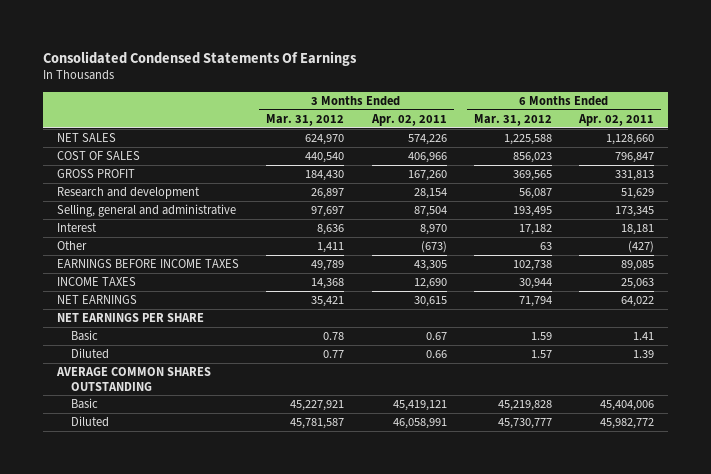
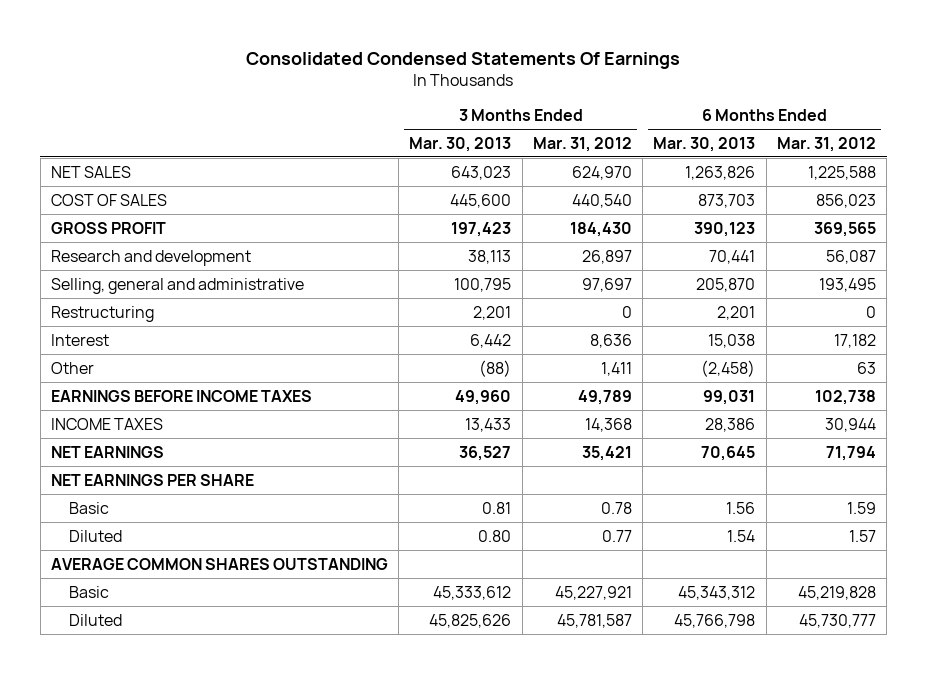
[370,113,447,126] Apr. 02, 2011 -> none
[578,113,655,126] Apr. 02, 2011 -> none
none -> [409,136,512,152] Mar. 30, 2013
none -> [653,136,756,152] Mar. 30, 2013
none -> [50,305,154,322] Restructuring

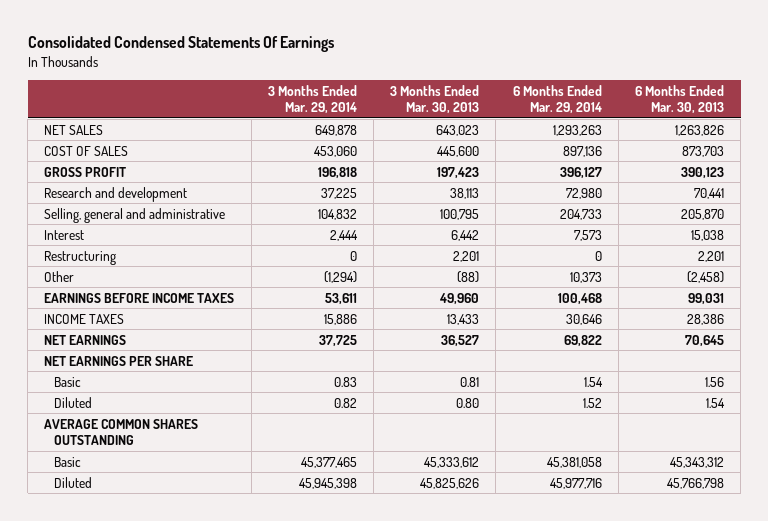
[532,136,632,152] Mar. 31, 2012 -> none
[776,136,876,152] Mar. 31, 2012 -> none
none -> [267,84,357,114] 3 Months Ended Mar. 29, 2014
none -> [512,84,602,114] 6 Months Ended Mar. 29, 2014
[50,305,154,322] Restructuring -> [44,250,117,265] Restructuring

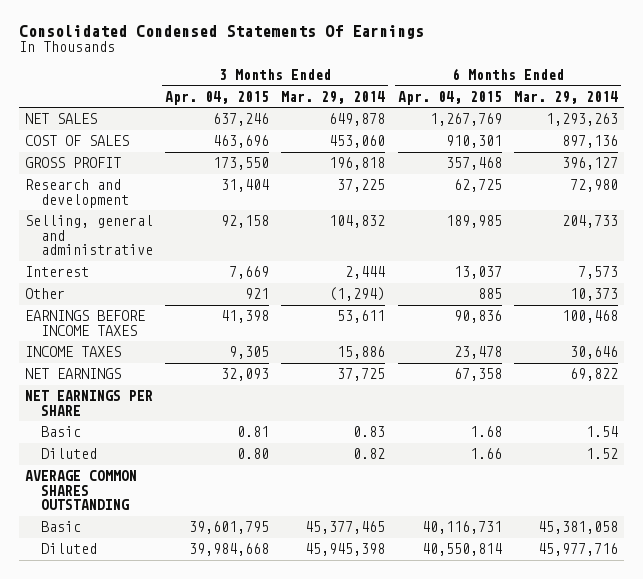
[390,84,480,114] 3 Months Ended Mar. 30, 2013 -> none
[635,84,725,114] 6 Months Ended Mar. 30, 2013 -> none
none -> [165,90,270,105] Apr. 04, 2015
none -> [397,90,502,105] Apr. 04, 2015
[44,250,117,265] Restructuring -> none

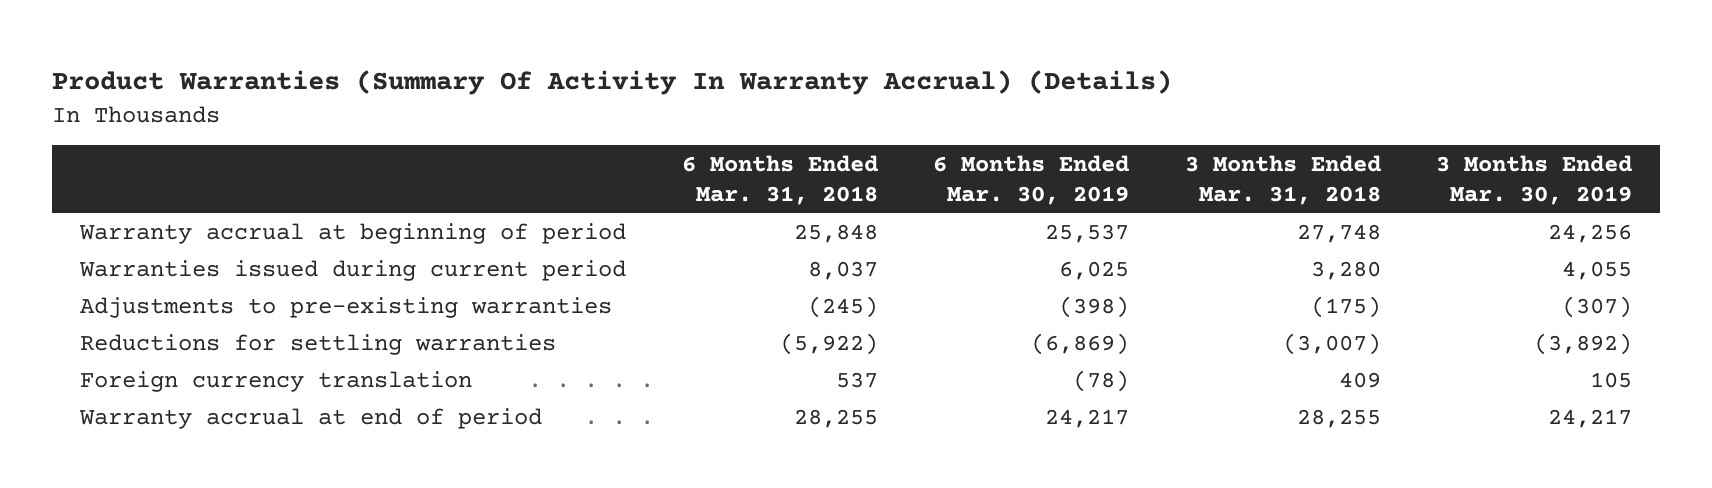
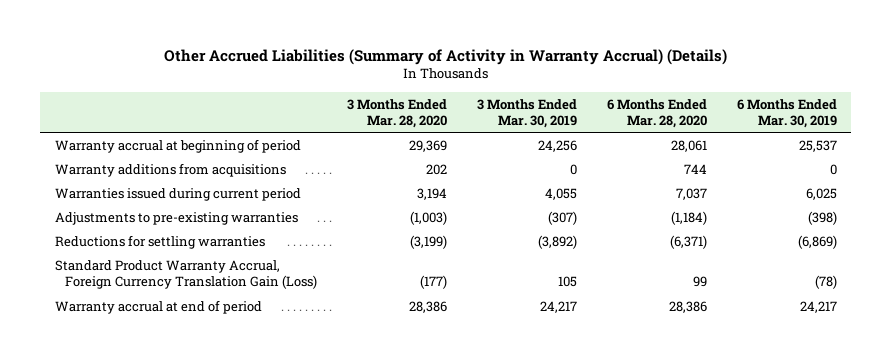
[52,70,1173,96] Product Warranties (Summary Of Activity In Warranty Accrual) (Details) -> [163,48,727,65] Other Accrued Liabilities (Summary of Activity in Warranty Accrual) (Details)
[681,154,878,206] 6 Months Ended Mar. 31, 2018 -> none
[1184,154,1381,206] 3 Months Ended Mar. 31, 2018 -> none
none -> [346,98,447,129] 3 Months Ended Mar. 28, 2020
none -> [606,98,707,129] 6 Months Ended Mar. 28, 2020
none -> [55,162,287,177] Warranty additions from acquisitions
[80,371,473,393] Foreign currency translation -> [55,259,317,290] Standard Product Warranty Accrual, Foreign Currency Translation Gain (Loss)

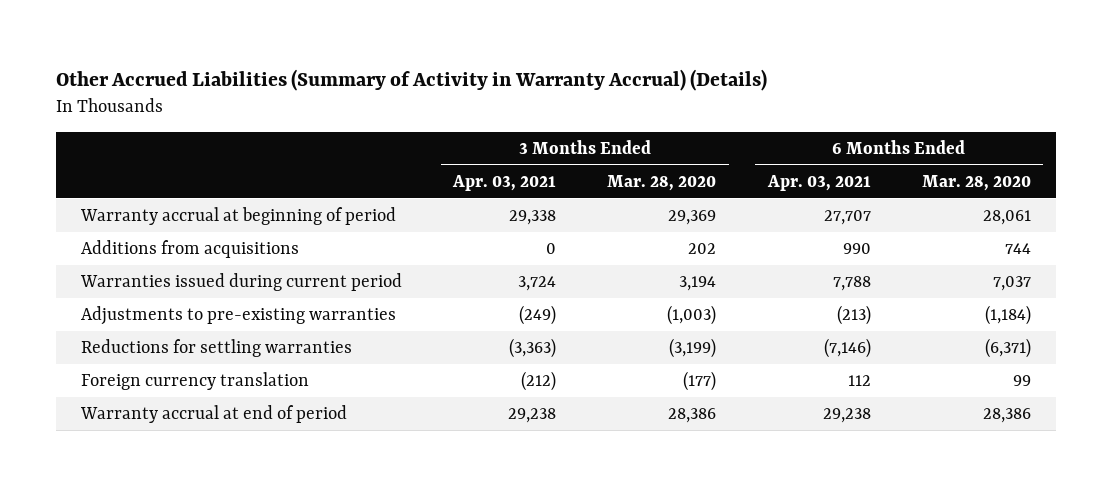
[476,98,577,129] 3 Months Ended Mar. 30, 2019 -> none
[736,98,837,129] 6 Months Ended Mar. 30, 2019 -> none
none -> [452,174,557,191] Apr. 03, 2021
none -> [766,174,871,191] Apr. 03, 2021
[55,162,287,177] Warranty additions from acquisitions -> [81,240,300,259] Additions from acquisitions
[55,259,317,290] Standard Product Warranty Accrual, Foreign Currency Translation Gain (Loss) -> [81,372,310,391] Foreign currency translation

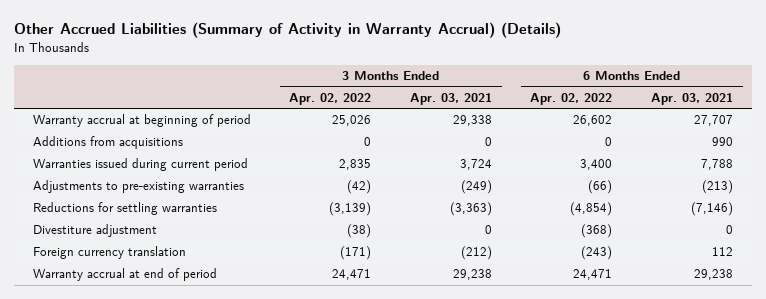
[607,174,717,191] Mar. 28, 2020 -> none
[921,174,1031,191] Mar. 28, 2020 -> none
none -> [289,92,372,105] Apr. 02, 2022
none -> [530,92,613,105] Apr. 02, 2022
none -> [32,224,157,238] Divestiture adjustment

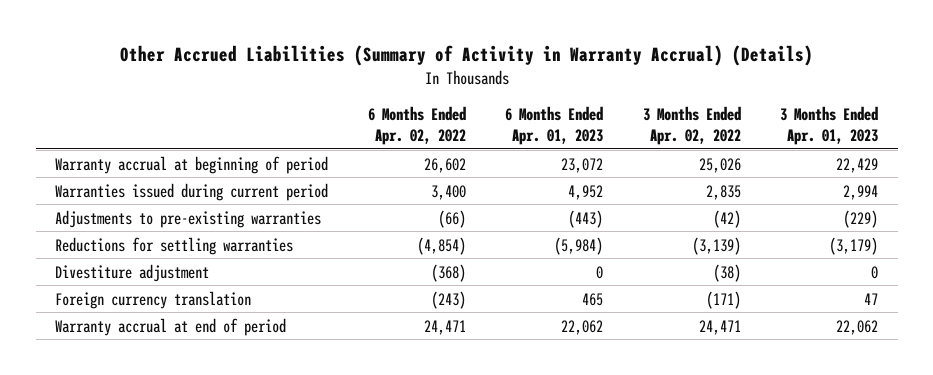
[409,92,492,105] Apr. 03, 2021 -> none
[650,92,733,105] Apr. 03, 2021 -> none
none -> [505,105,604,146] 6 Months Ended Apr. 01, 2023
none -> [779,105,878,146] 3 Months Ended Apr. 01, 2023
[32,136,183,150] Additions from acquisitions -> none

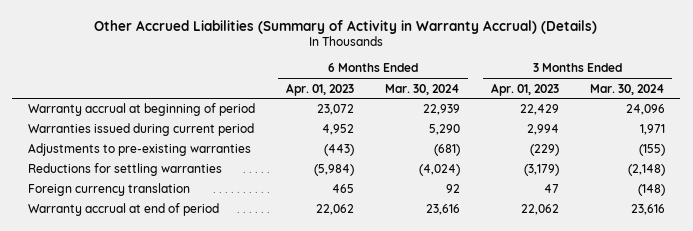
[367,105,466,146] 6 Months Ended Apr. 02, 2022 -> none
[642,105,741,146] 3 Months Ended Apr. 02, 2022 -> none
none -> [384,83,460,95] Mar. 30, 2024
none -> [589,83,665,95] Mar. 30, 2024
[55,263,210,282] Divestiture adjustment -> none

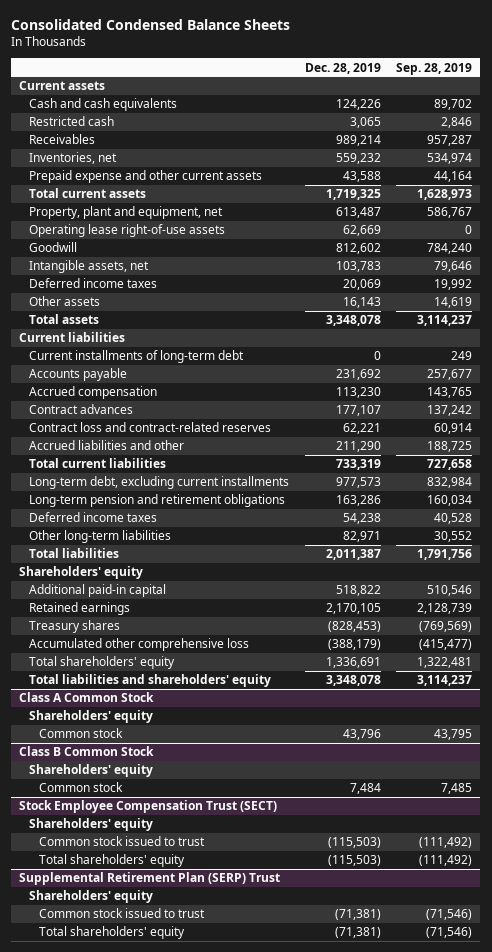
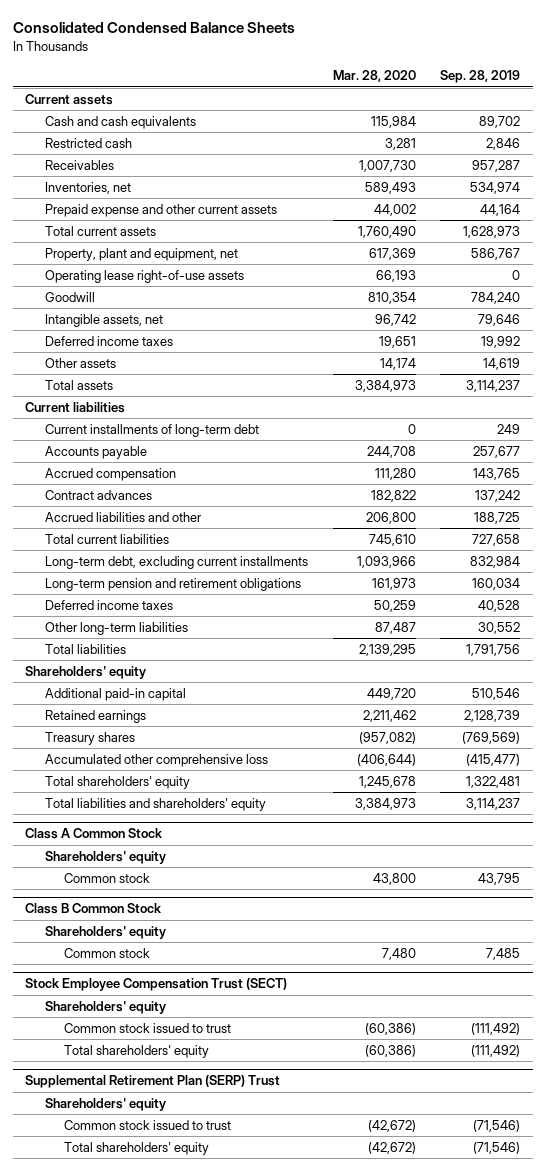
[304,62,381,74] Dec. 28, 2019 -> none
none -> [332,70,416,83] Mar. 28, 2020
[28,422,271,433] Contract loss and contract-related reserves -> none

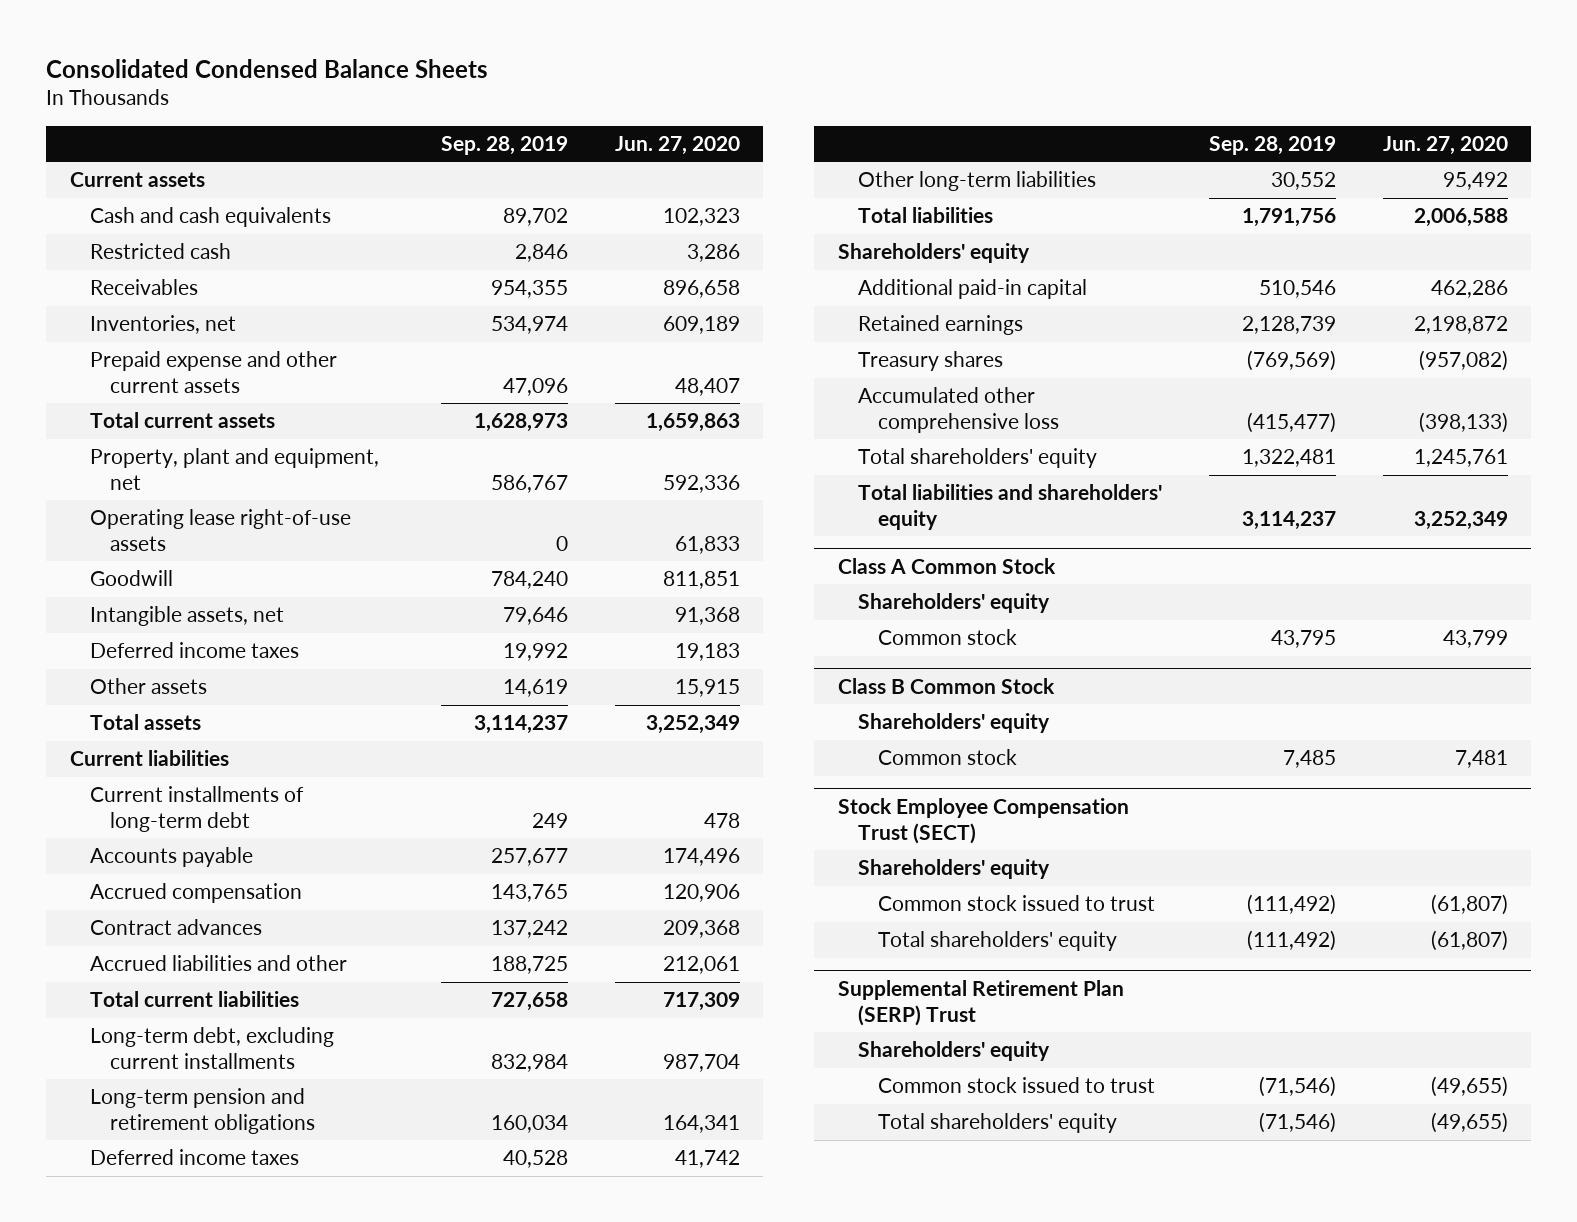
[332,70,416,83] Mar. 28, 2020 -> none
none -> [614,135,740,155] Jun. 27, 2020
[472,160,521,173] 957,287 -> [490,280,568,299] 954,355
[480,204,521,217] 44,164 -> [502,377,568,396] 47,096

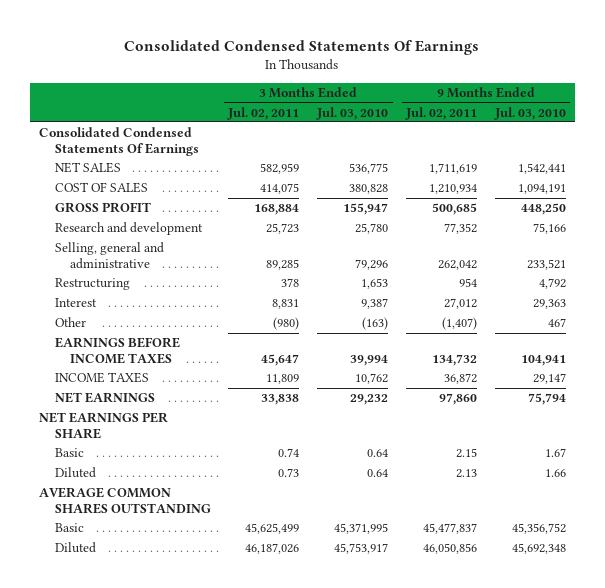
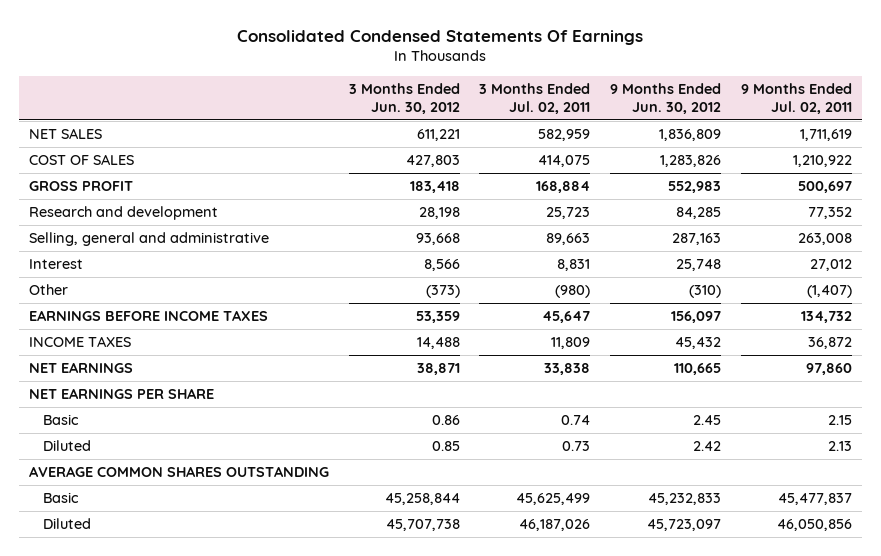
[316,106,389,120] Jul. 03, 2010 -> none
[493,106,566,120] Jul. 03, 2010 -> none
none -> [348,83,460,115] 3 Months Ended Jun. 30, 2012
none -> [610,83,722,115] 9 Months Ended Jun. 30, 2012
[39,127,199,156] Consolidated Condensed Statements Of Earnings -> none
[428,184,477,195] 1,210,934 -> [793,154,853,167] 1,210,922
[431,203,477,216] 500,685 -> [798,180,853,193] 500,697
[54,278,130,291] Restructuring -> none
[266,258,300,270] 89,285 -> [546,232,591,245] 89,663
[437,259,477,270] 262,042 -> [798,232,853,245] 263,008

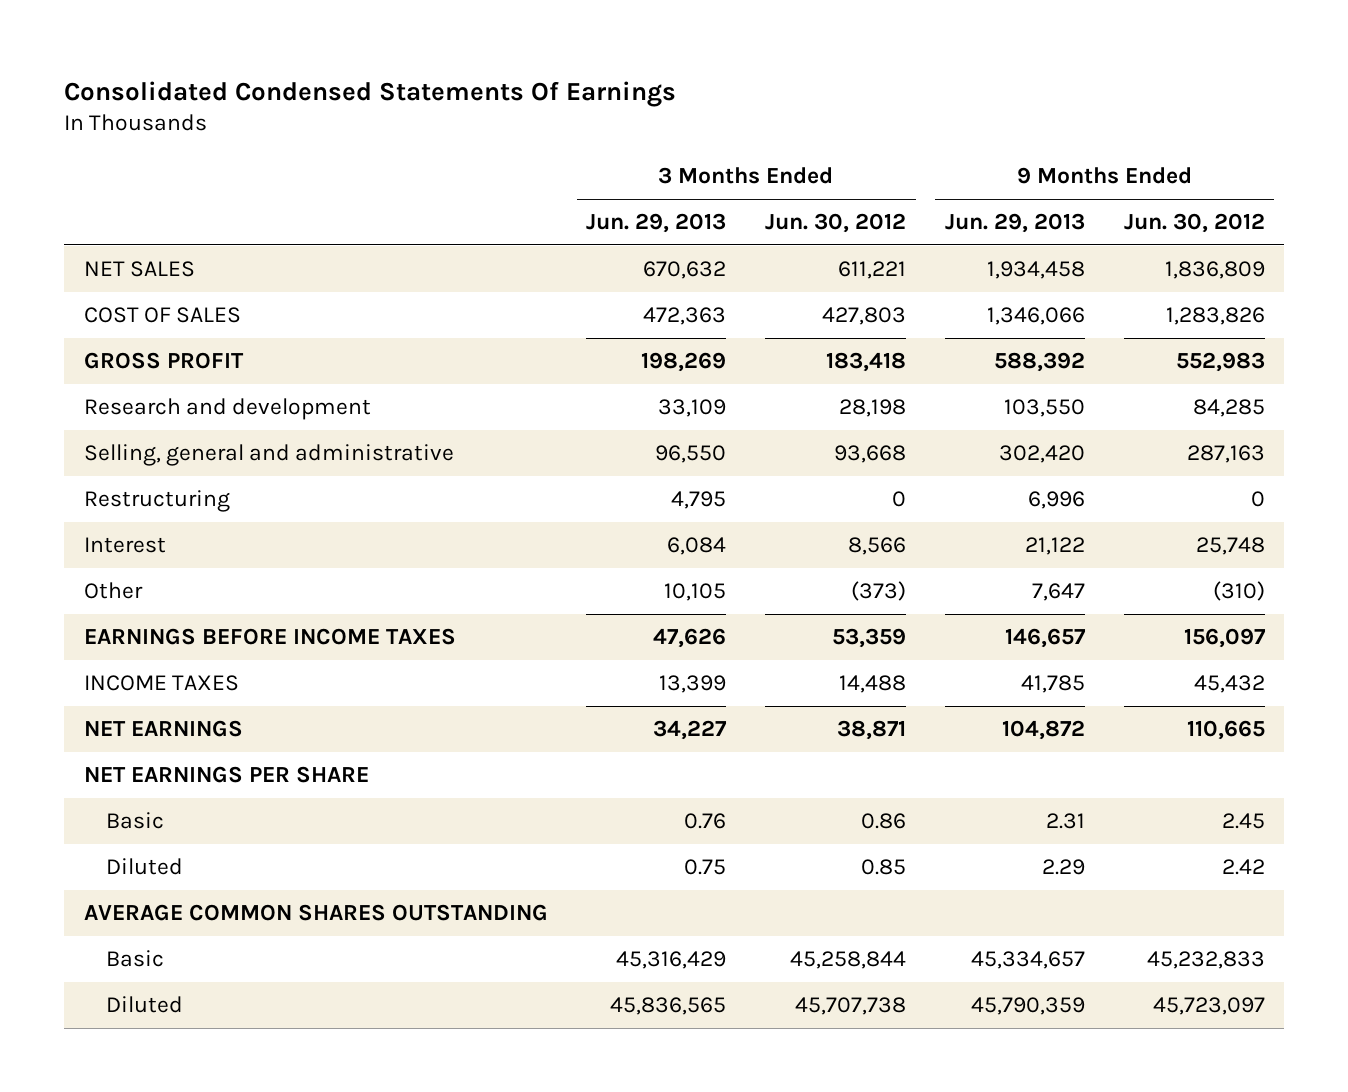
[479,83,591,115] 3 Months Ended Jul. 02, 2011 -> none
[741,83,853,115] 9 Months Ended Jul. 02, 2011 -> none
none -> [586,213,727,234] Jun. 29, 2013
none -> [944,213,1085,234] Jun. 29, 2013
none -> [83,490,230,513] Restructuring

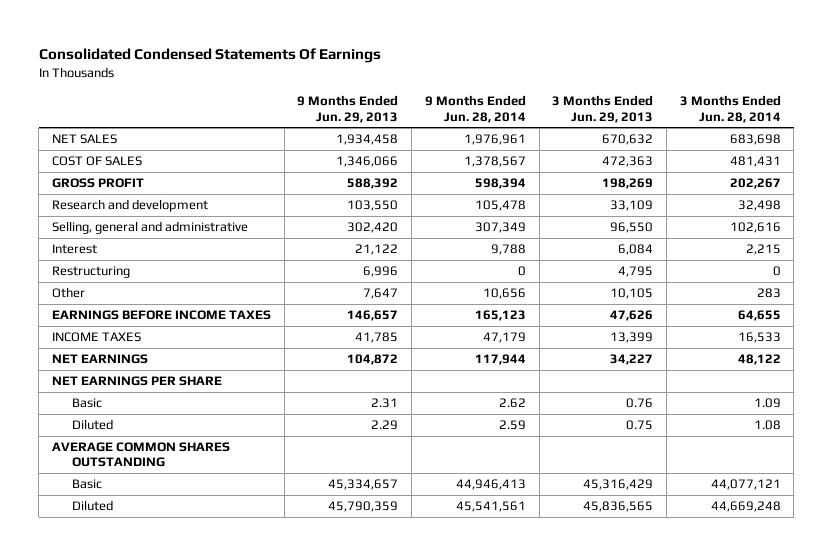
[765,213,907,234] Jun. 30, 2012 -> none
[1123,213,1265,234] Jun. 30, 2012 -> none
none -> [424,95,526,123] 9 Months Ended Jun. 28, 2014
none -> [679,95,781,123] 3 Months Ended Jun. 28, 2014
[83,490,230,513] Restructuring -> [51,266,130,279] Restructuring

